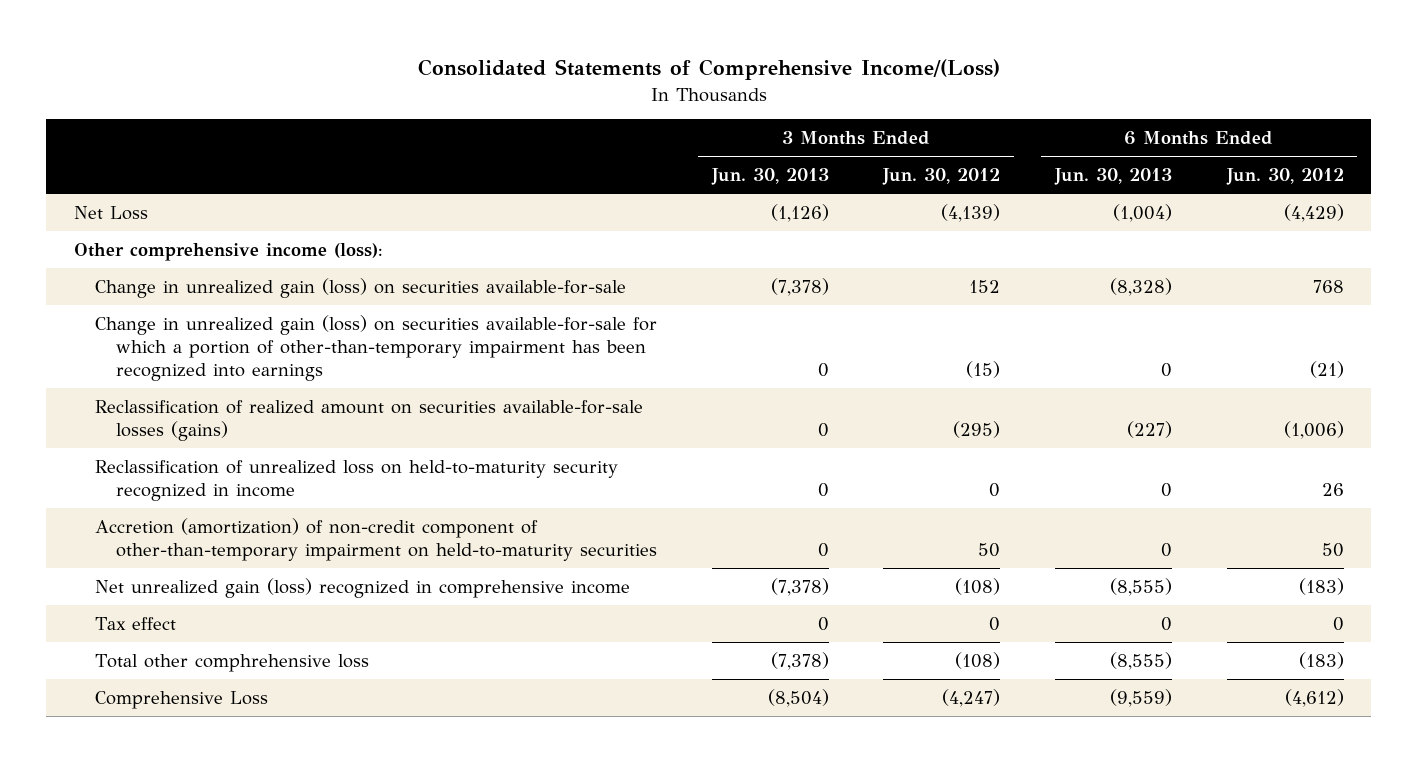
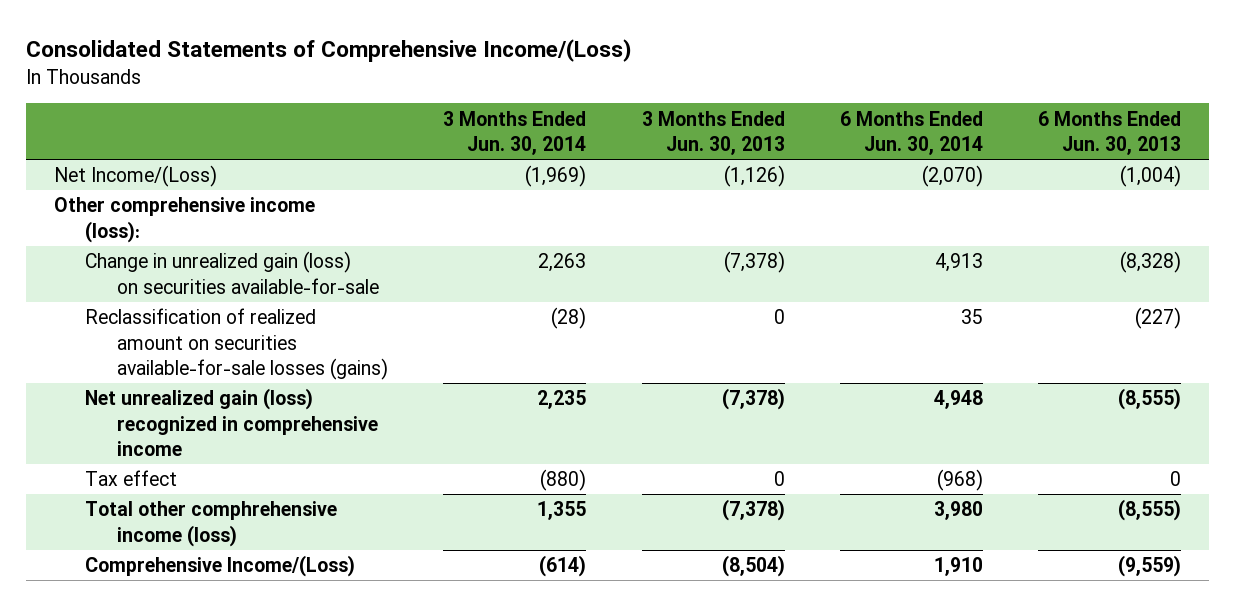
[882,168,1001,186] Jun. 30, 2012 -> none
[1225,168,1344,186] Jun. 30, 2012 -> none
none -> [443,110,587,155] 3 Months Ended Jun. 30, 2014
none -> [840,110,984,155] 6 Months Ended Jun. 30, 2014
[73,205,148,220] Net Loss -> [54,165,218,188] Net Income/(Loss)
[95,314,658,381] Change in unrealized gain (loss) on securities available-for-sale for which a portion of other-than-temporary impairment has been recognized into earnings -> none
[95,459,619,501] Reclassification of unrealized loss on held-to-maturity security recognized in income -> none
[95,517,658,561] Accretion (amortization) of non-credit component of other-than-temporary impairment on held-to-maturity securities -> none
[95,653,370,672] Total other comphrehensive loss -> [85,501,338,547] Total other comphrehensive income (loss)
[95,690,269,709] Comprehensive Loss -> [85,555,356,578] Comprehensive Income/(Loss)

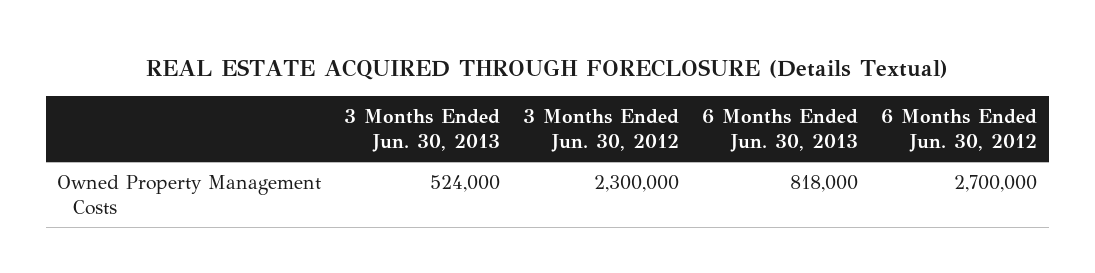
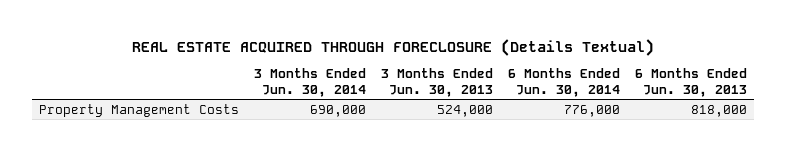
[523,108,680,152] 3 Months Ended Jun. 30, 2012 -> none
[881,108,1038,152] 6 Months Ended Jun. 30, 2012 -> none
none -> [254,68,367,98] 3 Months Ended Jun. 30, 2014
none -> [507,68,620,98] 6 Months Ended Jun. 30, 2014
[57,174,322,215] Owned Property Management Costs -> [39,104,240,118] Property Management Costs

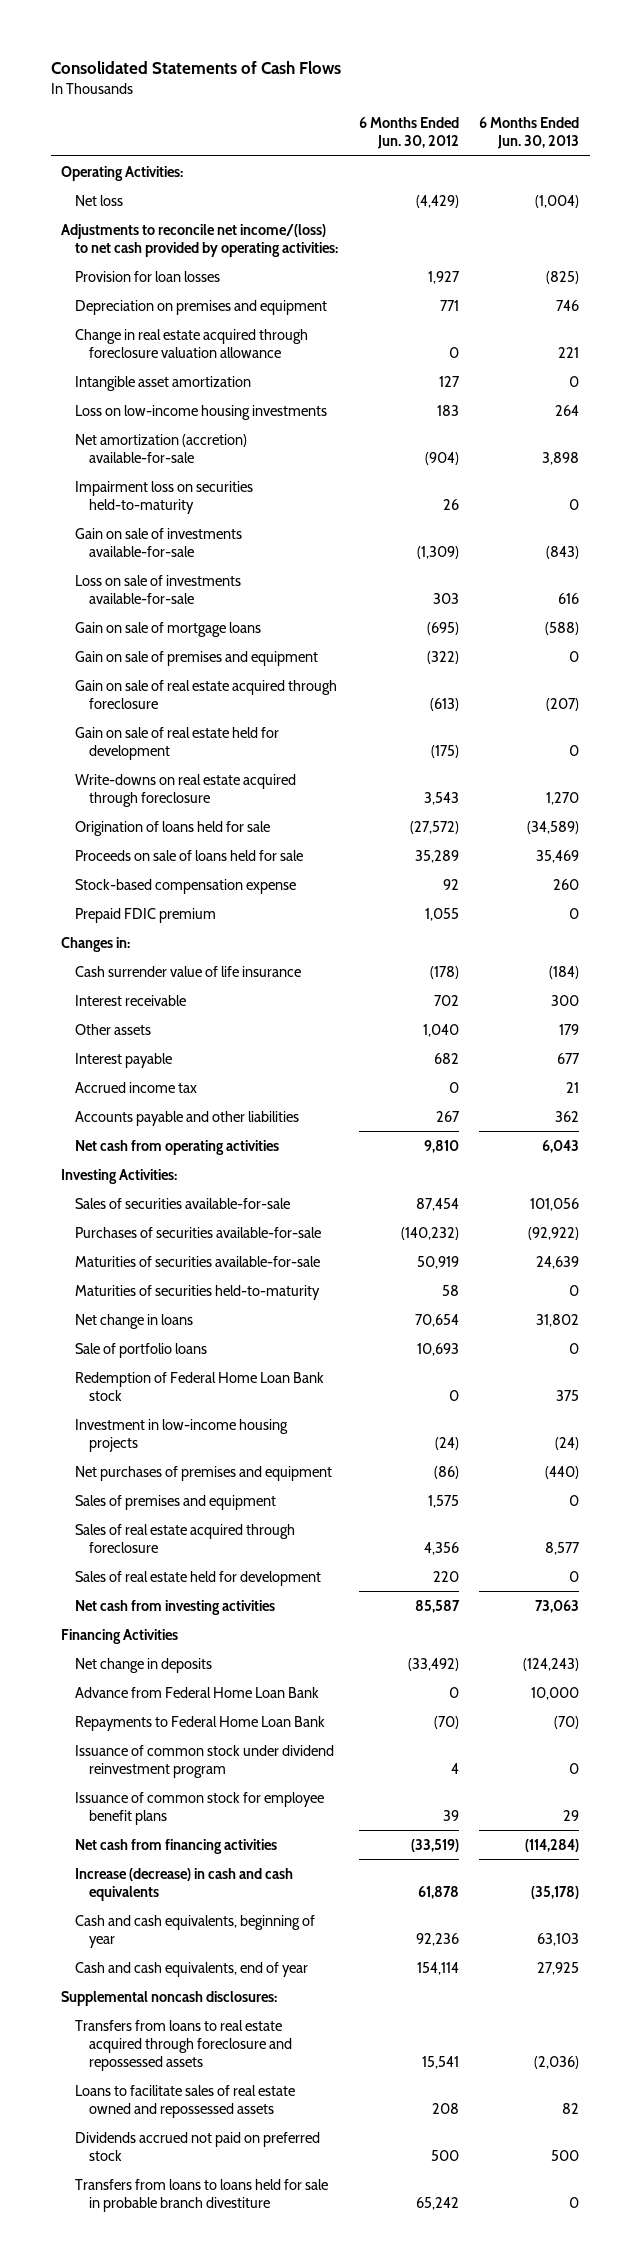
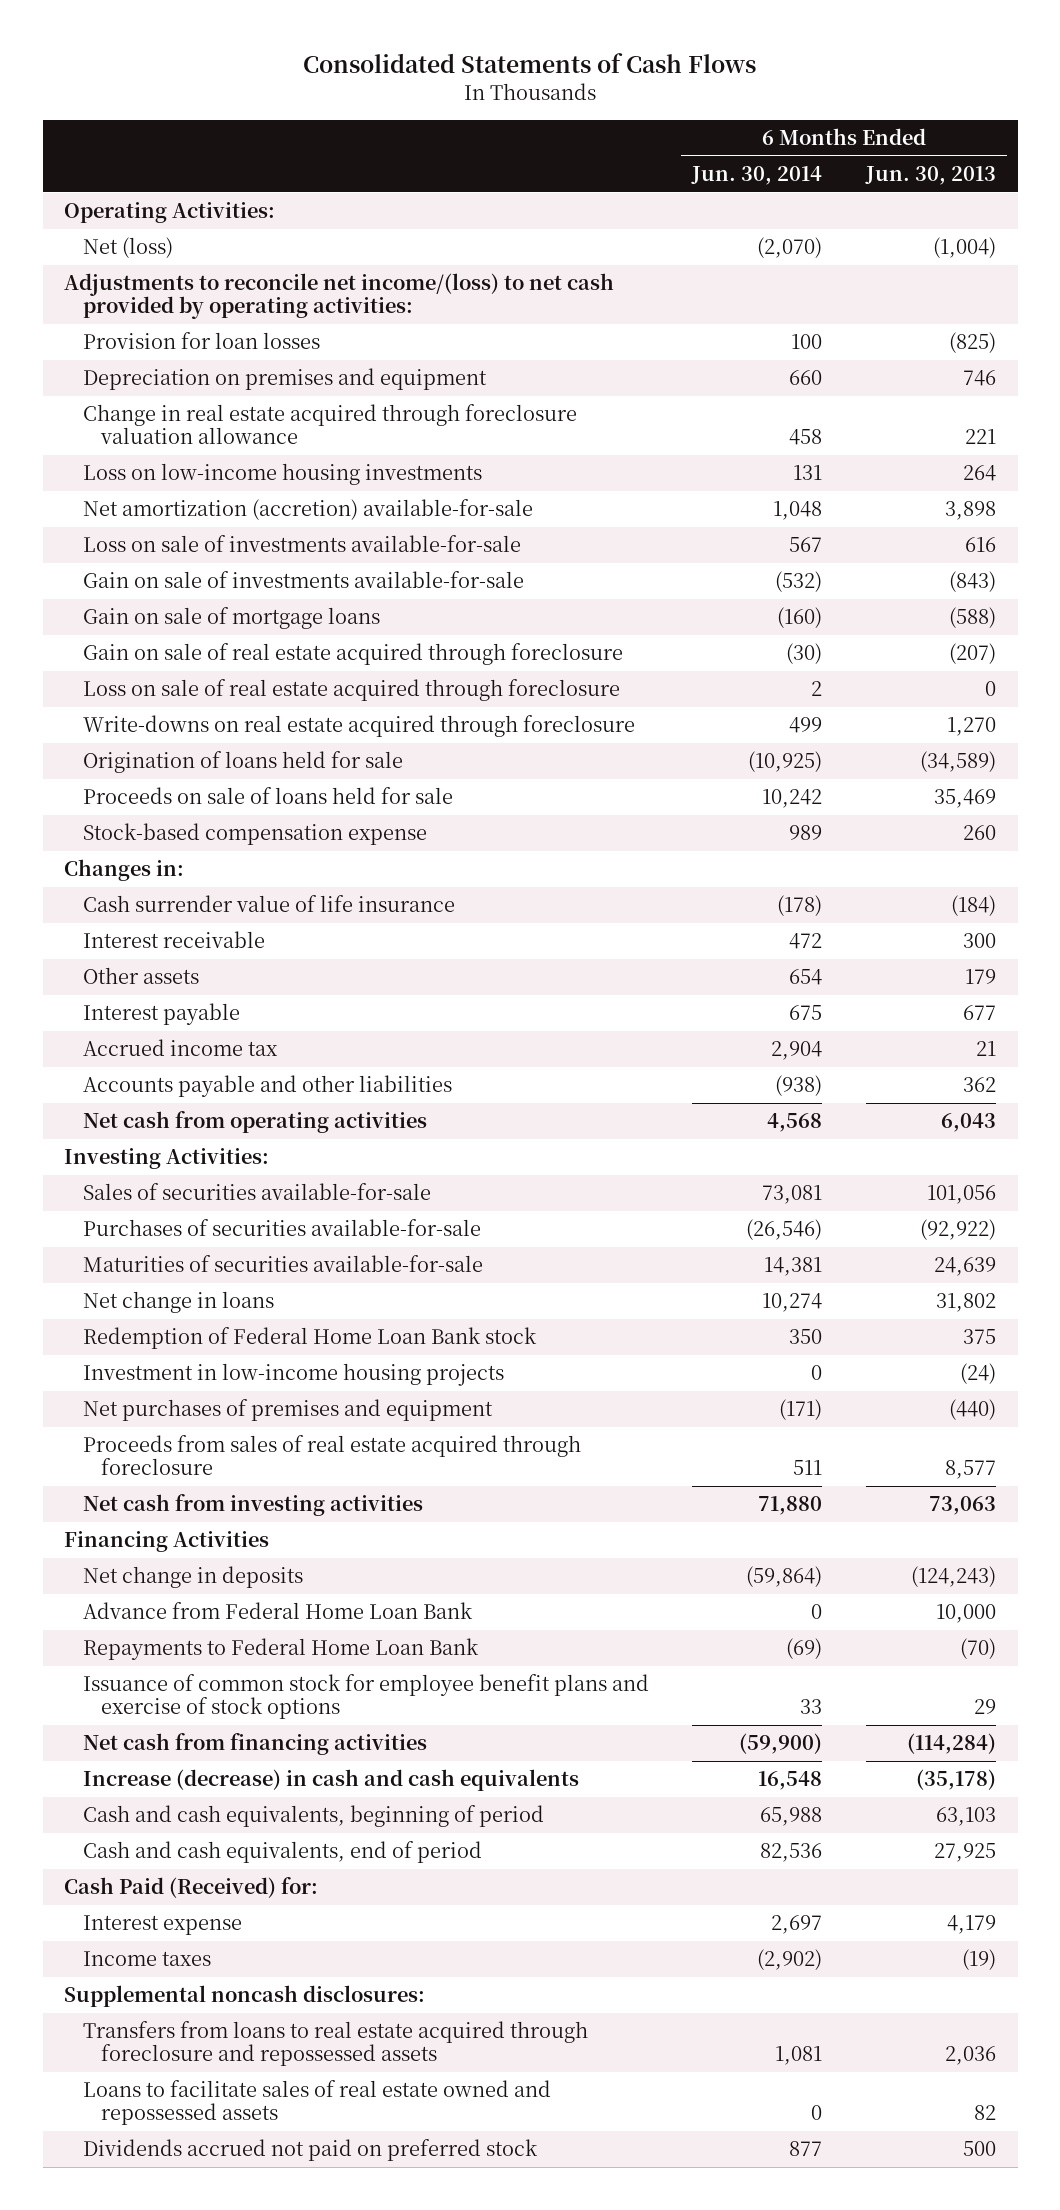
[358,117,459,150] 6 Months Ended Jun. 30, 2012 -> none
none -> [691,166,823,186] Jun. 30, 2014
[75,194,124,206] Net loss -> [82,237,173,259] Net (loss)
[75,375,252,391] Intangible asset amortization -> none
[75,480,254,514] Impairment loss on securities held-to-maturity -> none
[75,527,243,557] Gain on sale of investments available-for-sale -> [82,571,524,589] Gain on sale of investments available-for-sale
[75,650,319,666] Gain on sale of premises and equipment -> none
[75,726,280,760] Gain on sale of real estate held for development -> none
none -> [82,679,620,702] Loss on sale of real estate acquired through foreclosure
[75,907,217,923] Prepaid FDIC premium -> none
[75,1284,321,1300] Maturities of securities held-to-maturity -> none
[75,1342,208,1358] Sale of portfolio loans -> none
[75,1494,277,1510] Sales of premises and equipment -> none
[75,1570,322,1586] Sales of real estate held for development -> none
[75,1523,296,1553] Sales of real estate acquired through foreclosure -> [82,1435,581,1476] Proceeds from sales of real estate acquired through foreclosure
[75,1744,335,1778] Issuance of common stock under dividend reinvestment program -> none
[75,1791,325,1825] Issuance of common stock for employee benefit plans -> [82,1674,649,1720] Issuance of common stock for employee benefit plans and exercise of stock options
[75,1914,316,1948] Cash and cash equivalents, beginning of year -> [82,1805,544,1828] Cash and cash equivalents, beginning of period
[75,1961,309,1977] Cash and cash equivalents, end of year -> [82,1841,482,1864] Cash and cash equivalents, end of period
none -> [64,1877,319,1899] Cash Paid (Received) for:
none -> [82,1915,242,1936] Interest expense
none -> [82,1951,211,1967] Income taxes
[534,2055,580,2069] (2,036) -> [944,2046,996,2066] 2,036
[75,2178,329,2212] Transfers from loans to loans held for sale in probable branch divestiture -> none

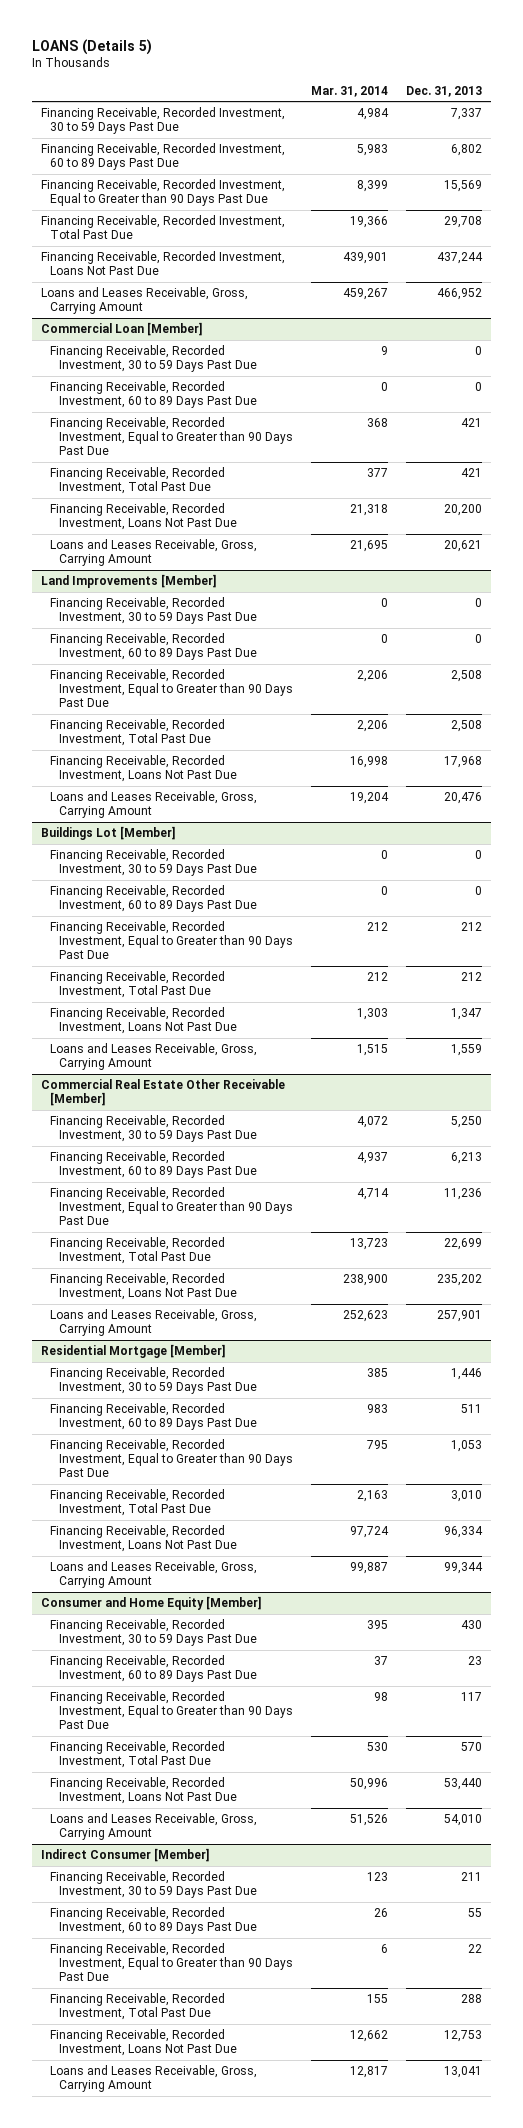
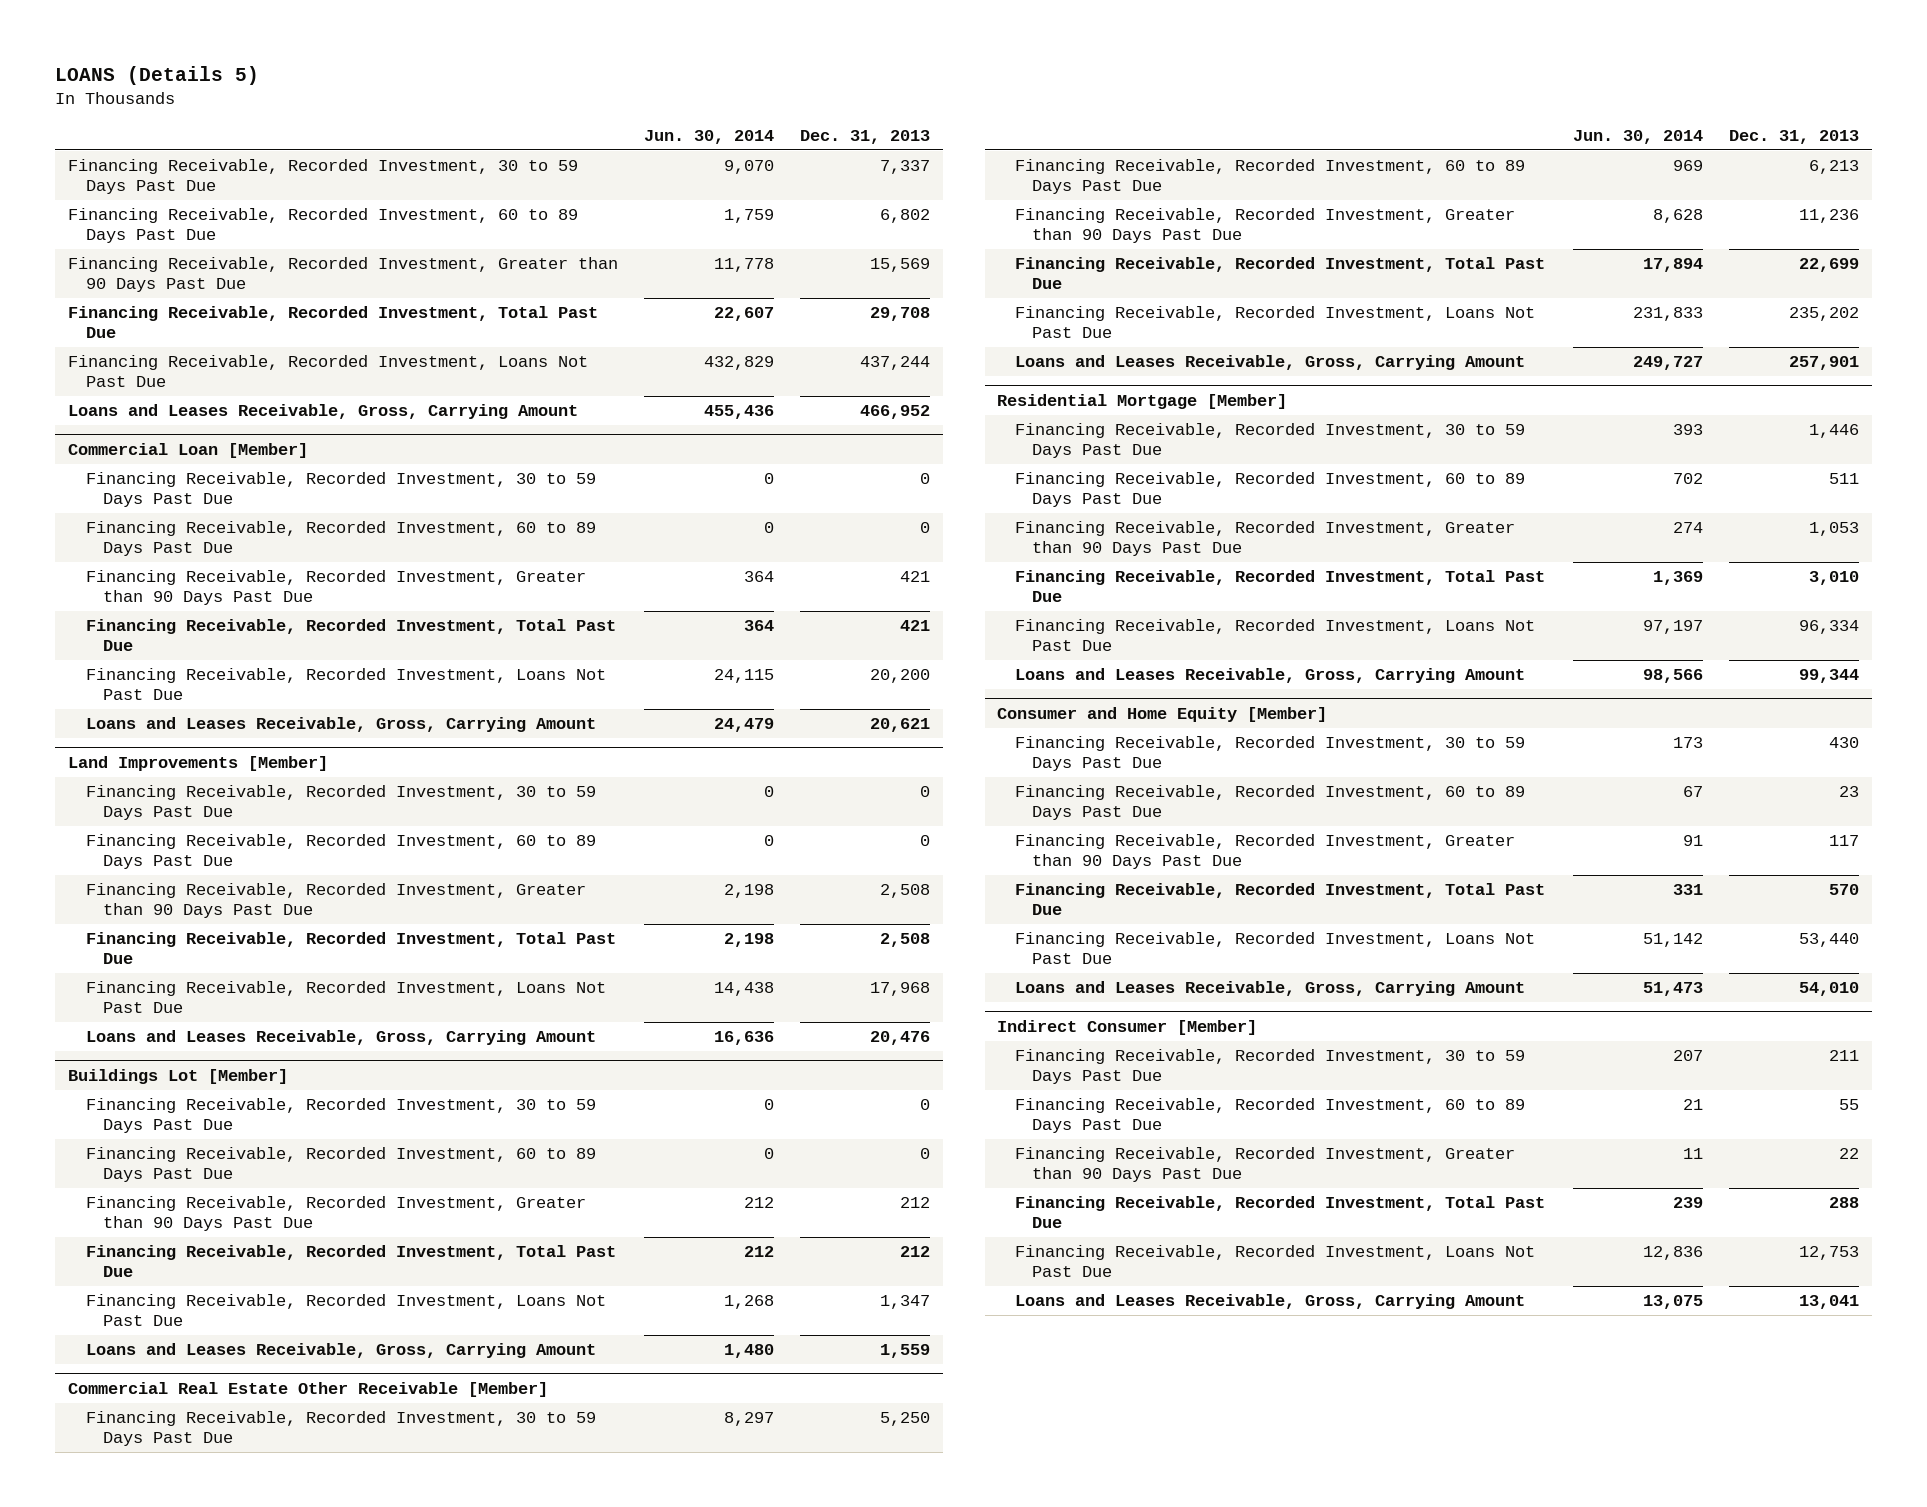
[311,85,389,97] Mar. 31, 2014 -> none
none -> [643,129,774,144] Jun. 30, 2014
[41,179,286,207] Financing Receivable, Recorded Investment, Equal to Greater than 90 Days Past Due -> [68,256,619,292] Financing Receivable, Recorded Investment, Greater than 90 Days Past Due
[50,417,294,456] Financing Receivable, Recorded Investment, Equal to Greater than 90 Days Past Due -> [85,569,586,605] Financing Receivable, Recorded Investment, Greater than 90 Days Past Due
[50,669,294,708] Financing Receivable, Recorded Investment, Equal to Greater than 90 Days Past Due -> [85,882,586,918] Financing Receivable, Recorded Investment, Greater than 90 Days Past Due
[50,921,294,960] Financing Receivable, Recorded Investment, Equal to Greater than 90 Days Past Due -> [85,1195,586,1231] Financing Receivable, Recorded Investment, Greater than 90 Days Past Due
[50,1187,294,1226] Financing Receivable, Recorded Investment, Equal to Greater than 90 Days Past Due -> [1014,207,1515,243] Financing Receivable, Recorded Investment, Greater than 90 Days Past Due
[50,1439,294,1478] Financing Receivable, Recorded Investment, Equal to Greater than 90 Days Past Due -> [1014,520,1515,556] Financing Receivable, Recorded Investment, Greater than 90 Days Past Due
[50,1691,294,1730] Financing Receivable, Recorded Investment, Equal to Greater than 90 Days Past Due -> [1014,833,1515,869] Financing Receivable, Recorded Investment, Greater than 90 Days Past Due
[50,1943,294,1982] Financing Receivable, Recorded Investment, Equal to Greater than 90 Days Past Due -> [1014,1146,1515,1182] Financing Receivable, Recorded Investment, Greater than 90 Days Past Due

